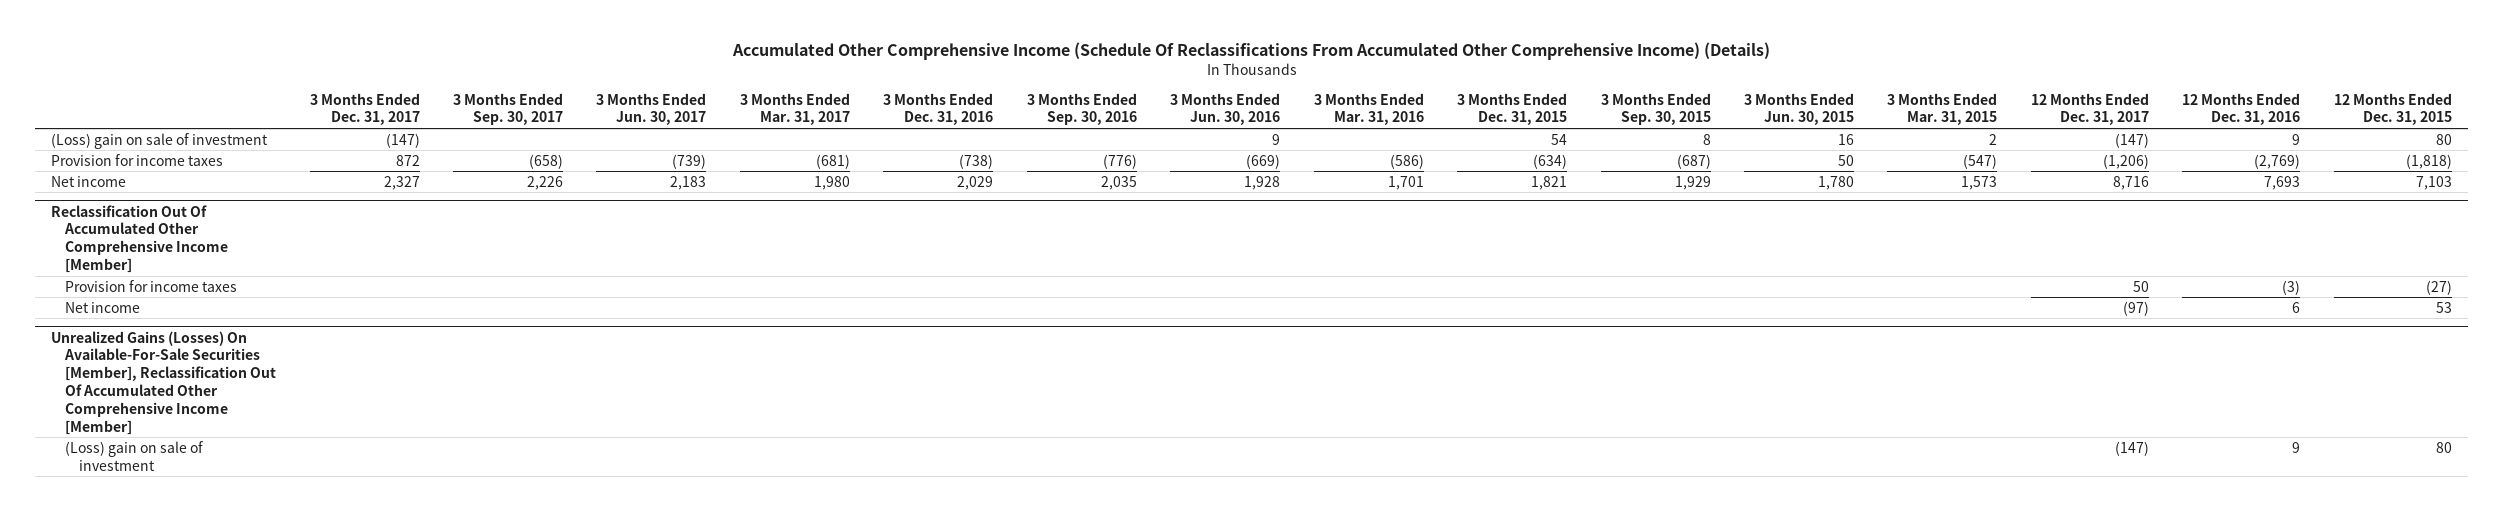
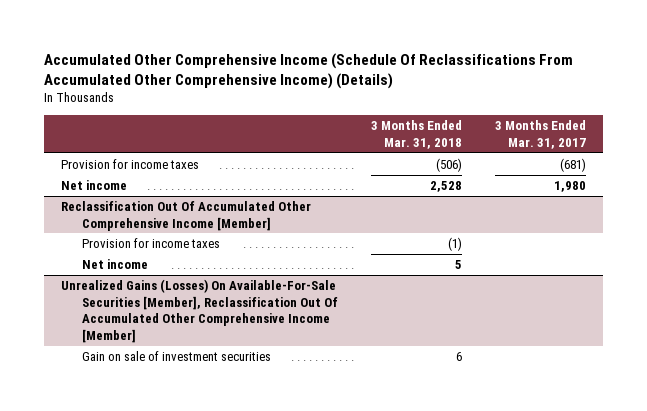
[309,92,420,126] 3 Months Ended Dec. 31, 2017 -> none
[453,92,564,126] 3 Months Ended Sep. 30, 2017 -> none
[596,92,707,126] 3 Months Ended Jun. 30, 2017 -> none
[883,92,994,126] 3 Months Ended Dec. 31, 2016 -> none
[1026,92,1137,126] 3 Months Ended Sep. 30, 2016 -> none
[1170,92,1281,126] 3 Months Ended Jun. 30, 2016 -> none
[1313,92,1424,126] 3 Months Ended Mar. 31, 2016 -> none
[1457,92,1568,126] 3 Months Ended Dec. 31, 2015 -> none
[1600,92,1711,126] 3 Months Ended Sep. 30, 2015 -> none
[1744,92,1855,126] 3 Months Ended Jun. 30, 2015 -> none
[1887,92,1998,126] 3 Months Ended Mar. 31, 2015 -> none
[2030,92,2149,126] 12 Months Ended Dec. 31, 2017 -> none
[2182,92,2301,126] 12 Months Ended Dec. 31, 2016 -> none
[2333,92,2452,126] 12 Months Ended Dec. 31, 2015 -> none
none -> [370,120,462,150] 3 Months Ended Mar. 31, 2018
[51,132,269,149] (Loss) gain on sale of investment -> none
[65,440,204,471] (Loss) gain on sale of investment -> [81,350,271,361] Gain on sale of investment securities

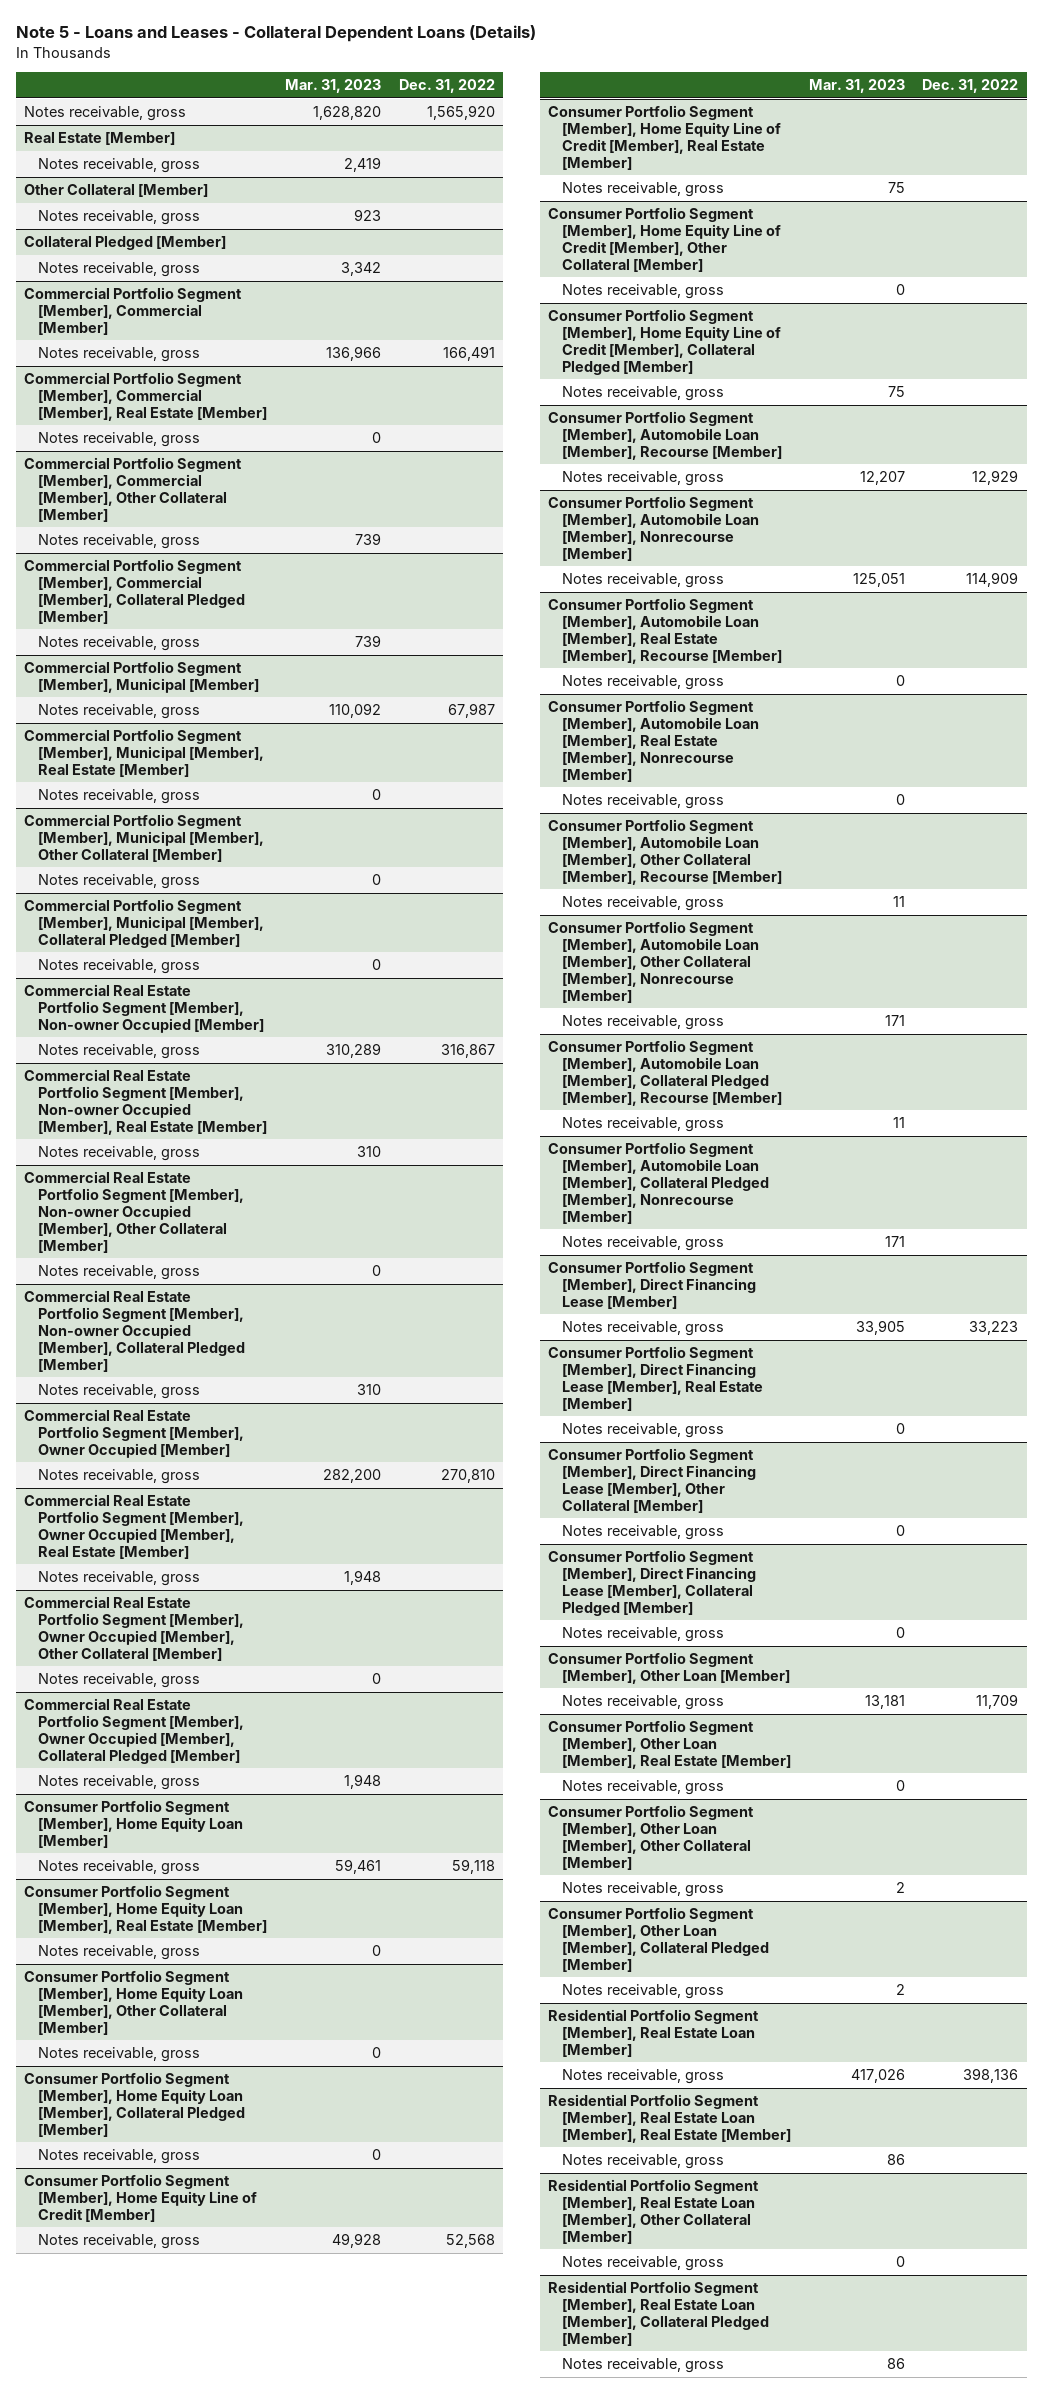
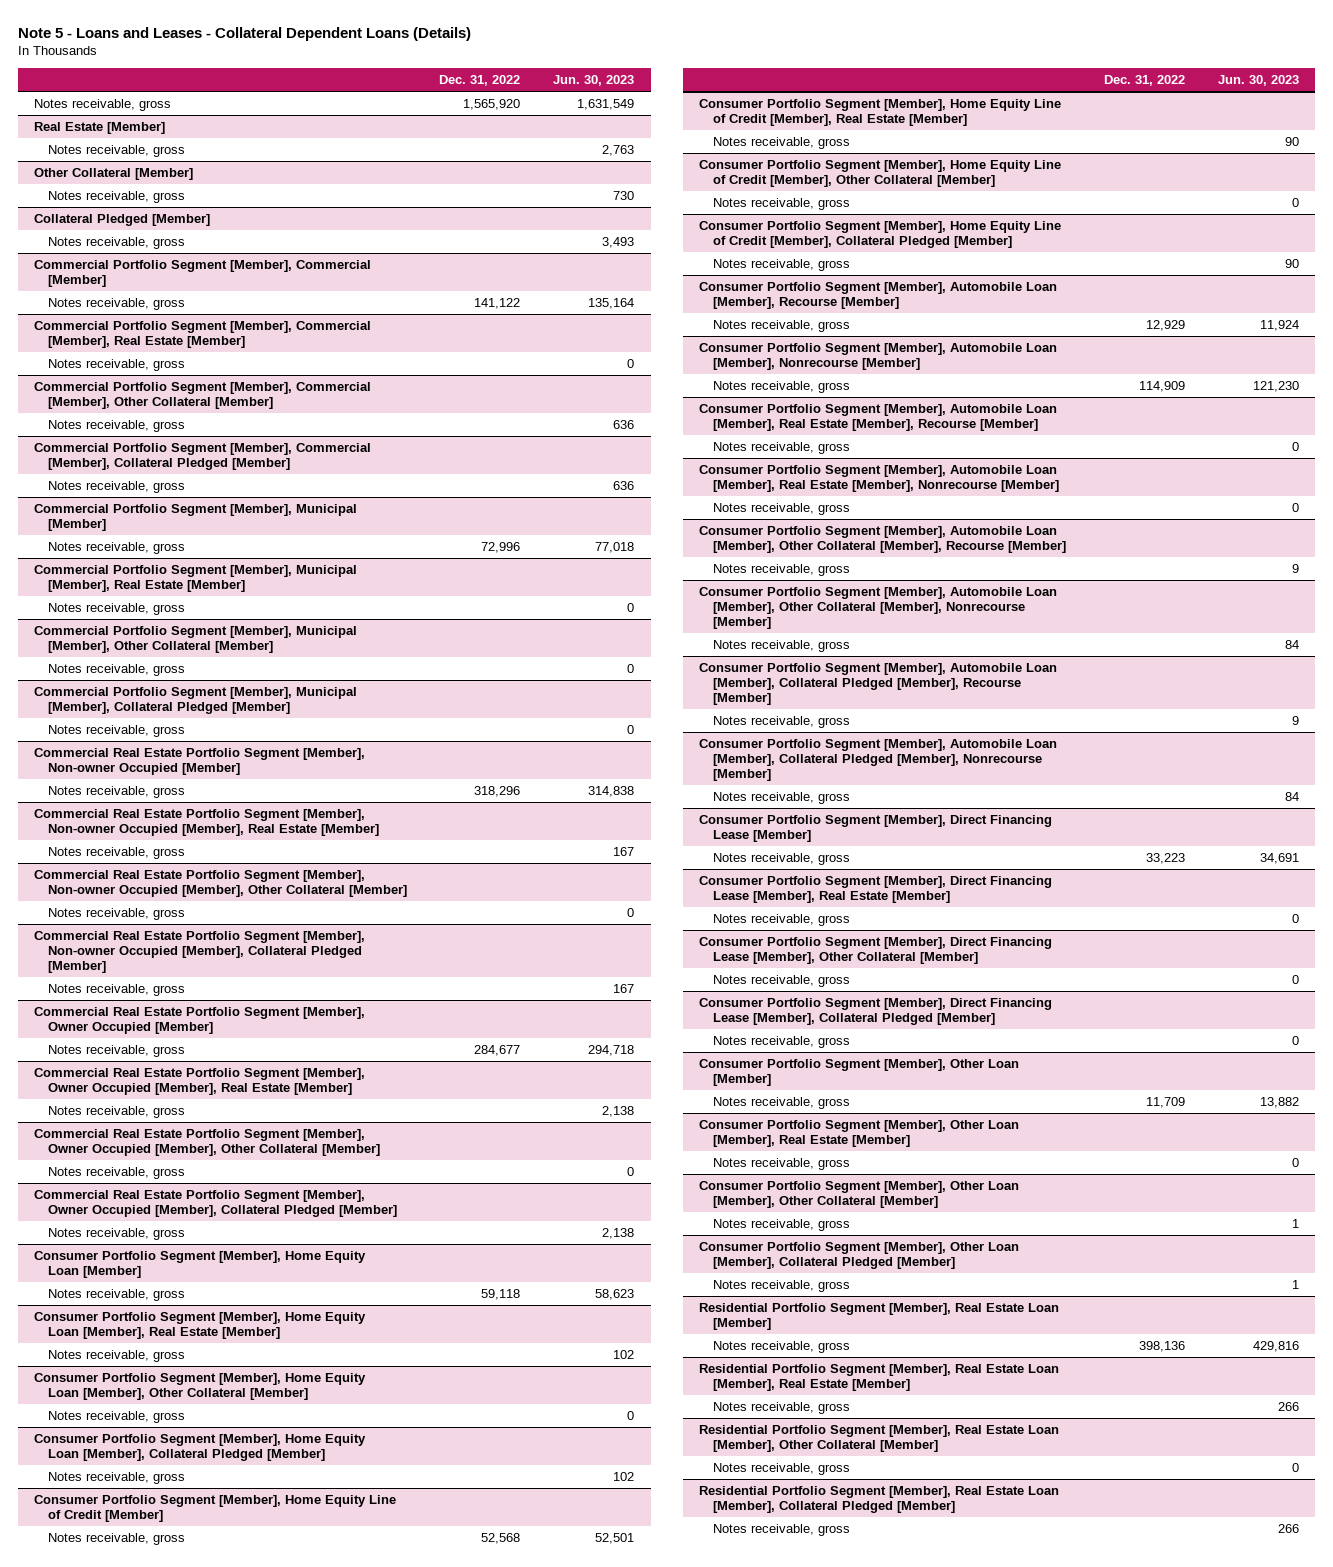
[284,79,381,94] Mar. 31, 2023 -> none
none -> [553,75,635,87] Jun. 30, 2023
[442,346,495,362] 166,491 -> [474,298,521,310] 141,122
[447,703,495,719] 67,987 -> [481,542,521,554] 72,996
[440,1044,495,1059] 316,867 -> [474,786,521,798] 318,296
[440,1469,495,1484] 270,810 -> [474,1045,521,1057] 284,677

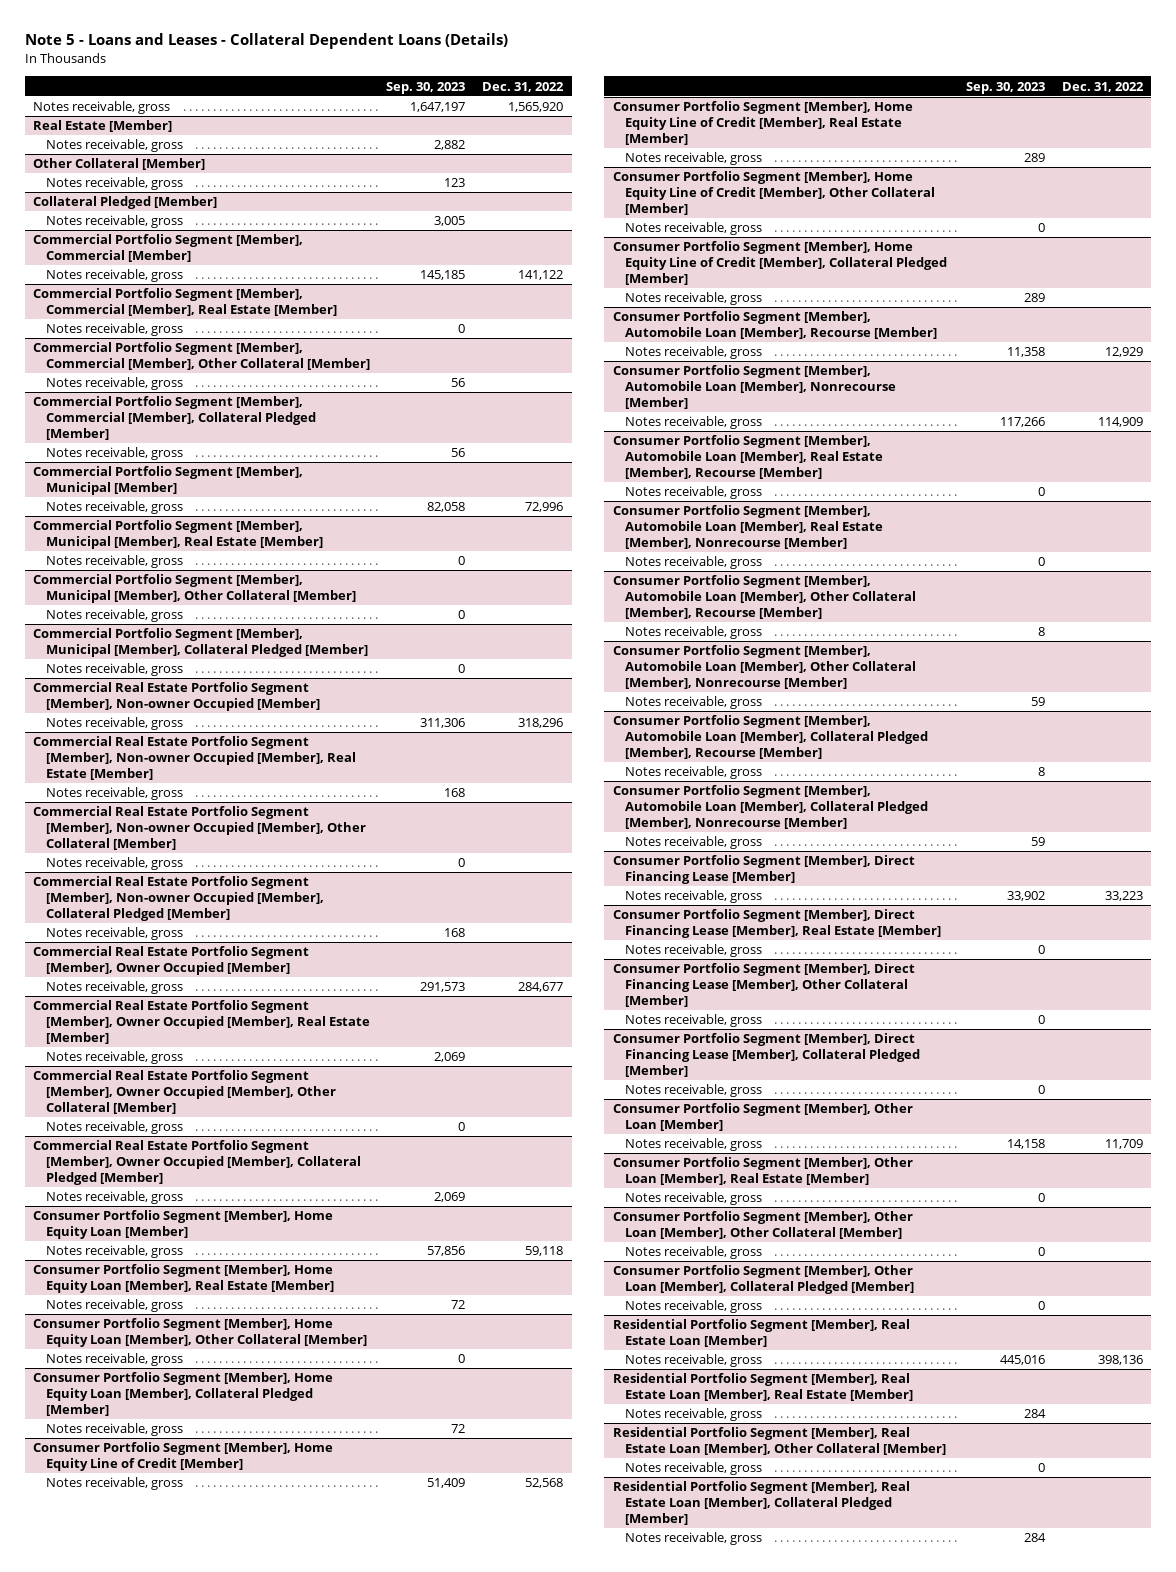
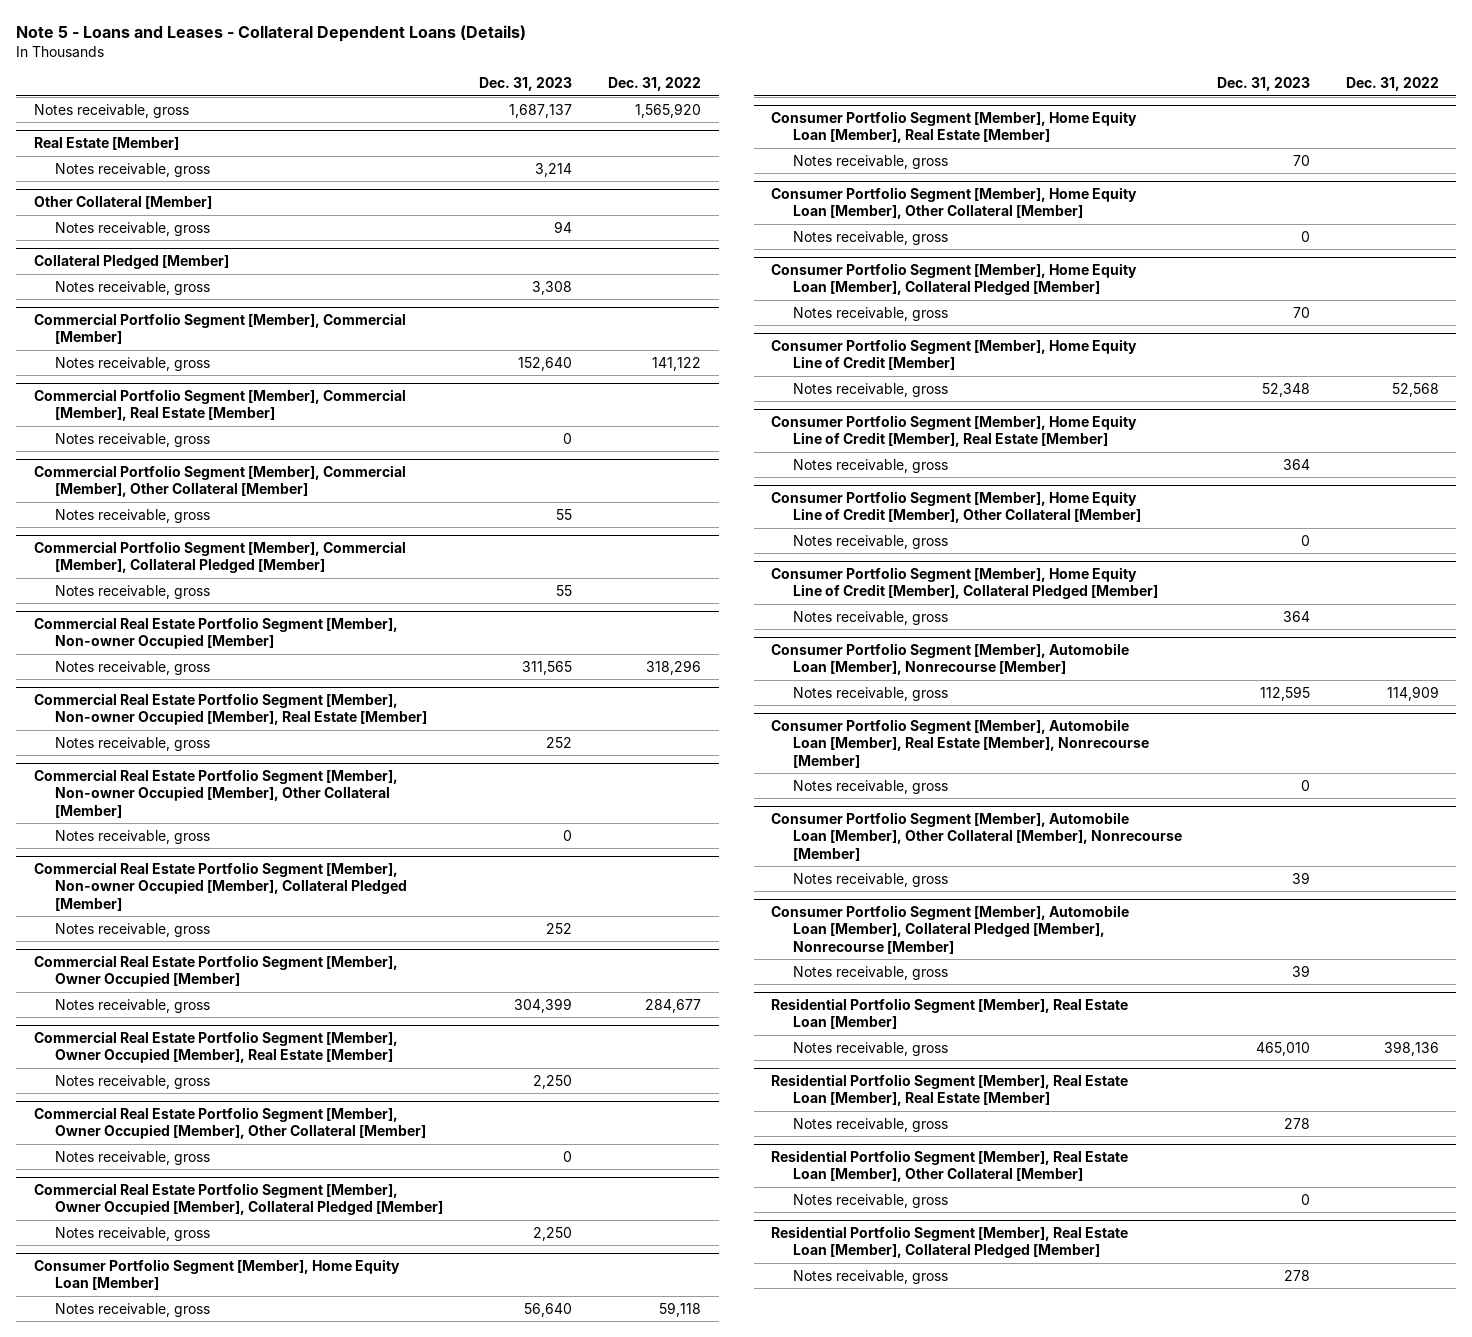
[386,81,466,94] Sep. 30, 2023 -> none
none -> [479,77,573,92] Dec. 31, 2023
[33,466,304,496] Commercial Portfolio Segment [Member], Municipal [Member] -> none
[45,501,183,515] Notes receivable, gross -> none
[33,520,323,550] Commercial Portfolio Segment [Member], Municipal [Member], Real Estate [Member] -> none
[45,555,183,569] Notes receivable, gross -> none
[33,574,356,604] Commercial Portfolio Segment [Member], Municipal [Member], Other Collateral [Member] -> none
[45,609,183,623] Notes receivable, gross -> none
[33,628,368,658] Commercial Portfolio Segment [Member], Municipal [Member], Collateral Pledged [Member] -> none
[45,663,183,677] Notes receivable, gross -> none
[612,311,938,340] Consumer Portfolio Segment [Member], Automobile Loan [Member], Recourse [Member] -> none
[625,346,763,360] Notes receivable, gross -> none
[612,435,884,479] Consumer Portfolio Segment [Member], Automobile Loan [Member], Real Estate [Member], Recourse [Member] -> none
[625,486,763,500] Notes receivable, gross -> none
[612,575,917,619] Consumer Portfolio Segment [Member], Automobile Loan [Member], Other Collateral [Member], Recourse [Member] -> none
[625,626,763,640] Notes receivable, gross -> none
[612,715,929,759] Consumer Portfolio Segment [Member], Automobile Loan [Member], Collateral Pledged [Member], Recourse [Member] -> none
[625,766,763,780] Notes receivable, gross -> none
[612,855,915,885] Consumer Portfolio Segment [Member], Direct Financing Lease [Member] -> none
[625,890,763,904] Notes receivable, gross -> none
[612,909,942,939] Consumer Portfolio Segment [Member], Direct Financing Lease [Member], Real Estate [Member] -> none
[625,944,763,958] Notes receivable, gross -> none
[612,963,915,1007] Consumer Portfolio Segment [Member], Direct Financing Lease [Member], Other Collateral [Member] -> none
[625,1014,763,1028] Notes receivable, gross -> none
[612,1033,921,1077] Consumer Portfolio Segment [Member], Direct Financing Lease [Member], Collateral Pledged [Member] -> none
[625,1084,763,1098] Notes receivable, gross -> none
[612,1103,913,1132] Consumer Portfolio Segment [Member], Other Loan [Member] -> none
[625,1138,763,1152] Notes receivable, gross -> none
[612,1157,913,1186] Consumer Portfolio Segment [Member], Other Loan [Member], Real Estate [Member] -> none
[625,1192,763,1206] Notes receivable, gross -> none
[612,1211,913,1240] Consumer Portfolio Segment [Member], Other Loan [Member], Other Collateral [Member] -> none
[625,1246,763,1260] Notes receivable, gross -> none
[612,1265,915,1295] Consumer Portfolio Segment [Member], Other Loan [Member], Collateral Pledged [Member] -> none
[625,1300,763,1314] Notes receivable, gross -> none

